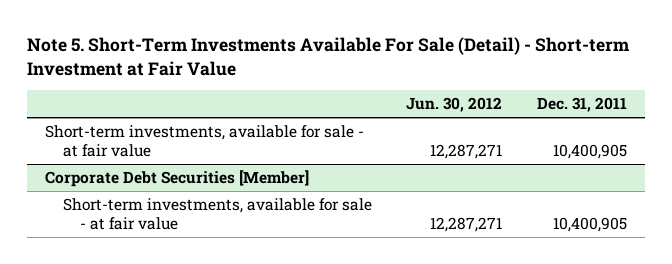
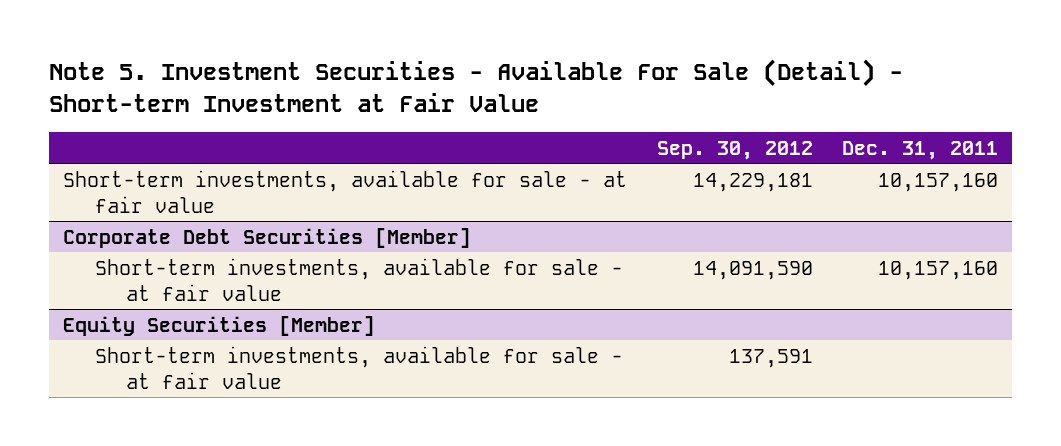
[27,36,630,76] Note 5. Short-Term Investments Available For Sale (Detail) - Short-term Investment at Fair Value -> [48,59,903,112] Note 5. Investment Securities - Available For Sale (Detail) - Short-term Investment at Fair Value
[406,97,503,113] Jun. 30, 2012 -> none
none -> [656,140,813,160] Sep. 30, 2012
[553,144,628,160] 10,400,905 -> [877,172,998,192] 10,157,160
[553,217,628,233] 10,400,905 -> [877,260,998,280] 10,157,160
none -> [63,315,376,336] Equity Securities [Member]
none -> [94,345,623,389] Short-term investments, available for sale - at fair value

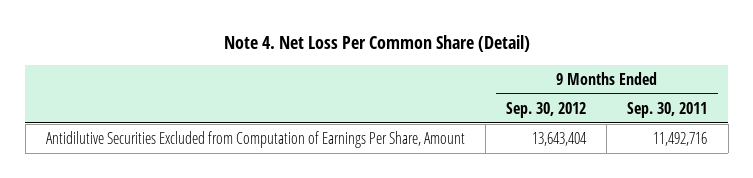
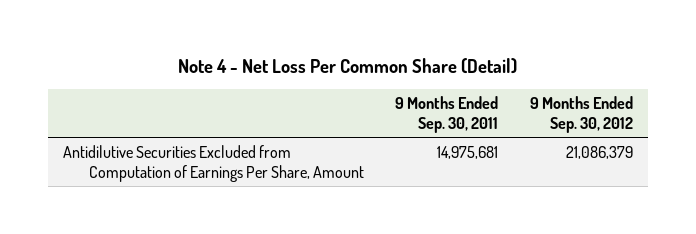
[223,35,530,53] Note 4. Net Loss Per Common Share (Detail) -> [177,57,517,74] Note 4 - Net Loss Per Common Share (Detail)
[532,131,588,146] 13,643,404 -> [565,145,633,159] 21,086,379
[653,131,708,146] 11,492,716 -> [437,145,499,159] 14,975,681

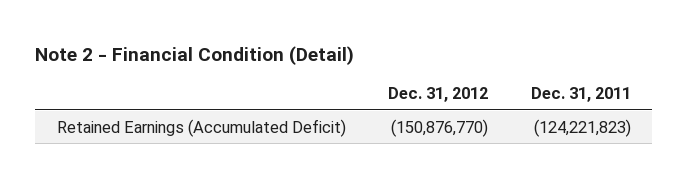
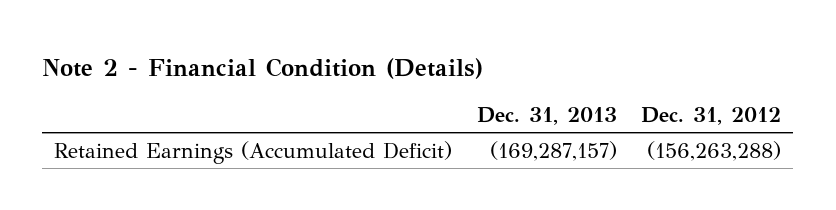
[35,45,355,65] Note 2 - Financial Condition (Detail) -> [42,57,484,79] Note 2 - Financial Condition (Details)
[530,87,631,103] Dec. 31, 2011 -> none
none -> [476,107,617,126] Dec. 31, 2013
[391,118,489,137] (150,876,770) -> [647,141,782,162] (156,263,288)

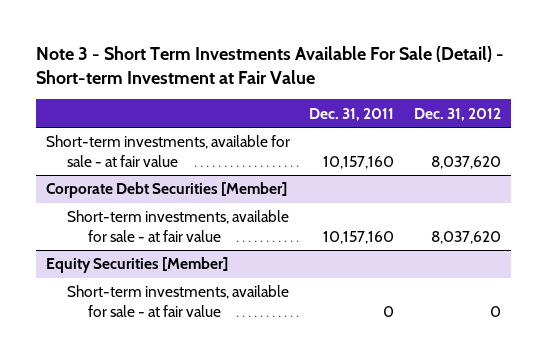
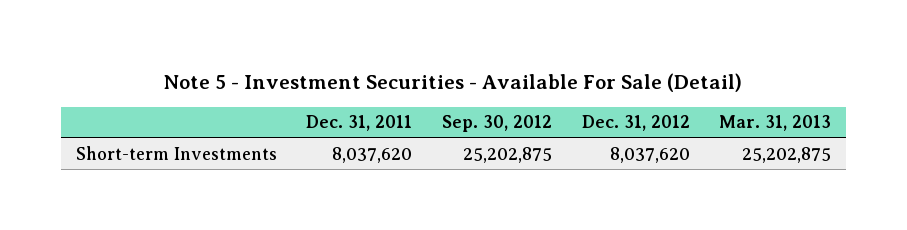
[35,45,504,84] Note 3 - Short Term Investments Available For Sale (Detail) - Short-term Investment at Fair Value -> [163,72,743,92] Note 5 - Investment Securities - Available For Sale (Detail)
none -> [441,115,552,133] Sep. 30, 2012
none -> [719,115,832,132] Mar. 31, 2013
[45,182,287,199] Corporate Debt Securities [Member] -> none
[66,210,289,242] Short-term investments, available for sale - at fair value -> none
[45,257,228,274] Equity Securities [Member] -> none
[66,285,289,317] Short-term investments, available for sale - at fair value -> none
[45,135,290,167] Short-term investments, available for sale - at fair value -> [75,145,277,160] Short-term Investments
[323,155,395,169] 10,157,160 -> [332,146,413,163] 8,037,620

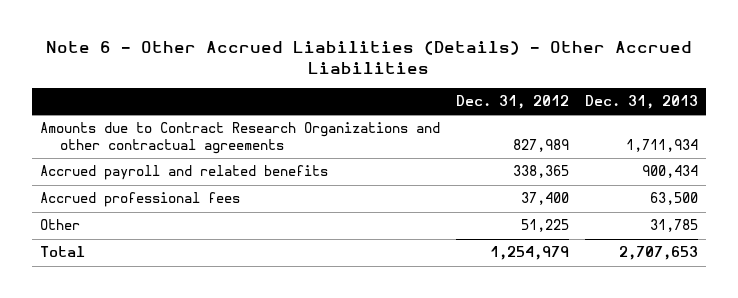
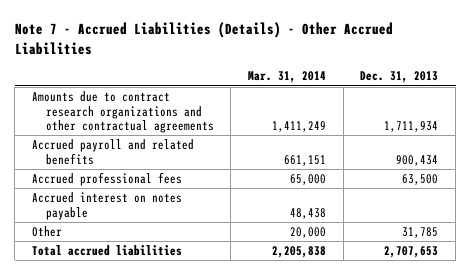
[46,41,693,75] Note 6 - Other Accrued Liabilities (Details) - Other Accrued Liabilities -> [14,22,393,55] Note 7 - Accrued Liabilities (Details) - Other Accrued Liabilities
[456,95,570,110] Dec. 31, 2012 -> none
none -> [248,71,327,84] Mar. 31, 2014
[40,122,441,154] Amounts due to Contract Research Organizations and other contractual agreements -> [31,91,214,133] Amounts due to contract research organizations and other contractual agreements
none -> [31,192,182,220] Accrued interest on notes payable
[40,246,86,258] Total -> [31,245,182,257] Total accrued liabilities

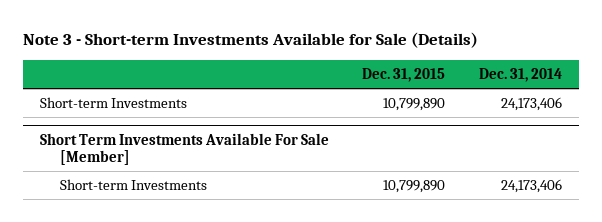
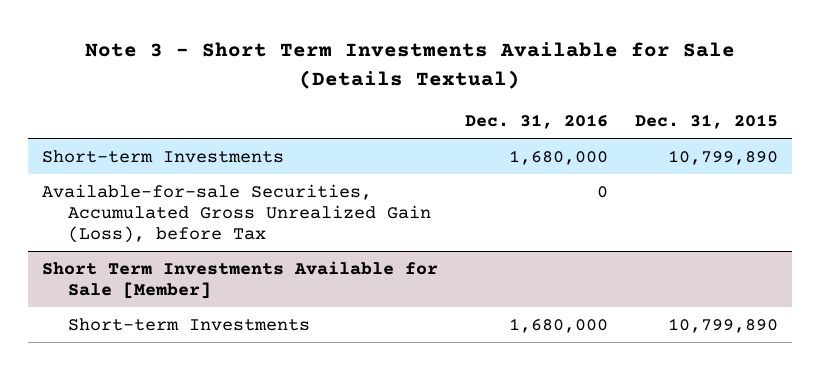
[22,32,478,49] Note 3 - Short-term Investments Available for Sale (Details) -> [84,42,735,89] Note 3 - Short Term Investments Available for Sale (Details Textual)
[479,67,563,82] Dec. 31, 2014 -> none
none -> [464,113,608,129] Dec. 31, 2016
none -> [41,183,431,244] Available-for-sale Securities, Accumulated Gross Unrealized Gain (Loss), before Tax
[39,132,329,166] Short Term Investments Available For Sale [Member] -> [41,260,438,299] Short Term Investments Available for Sale [Member]

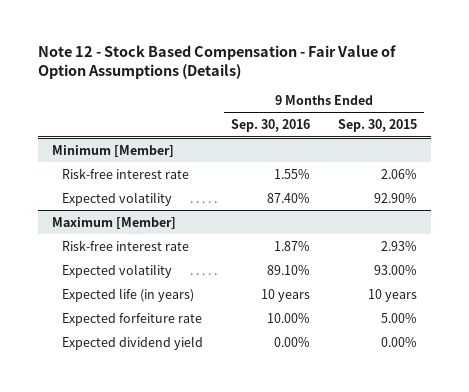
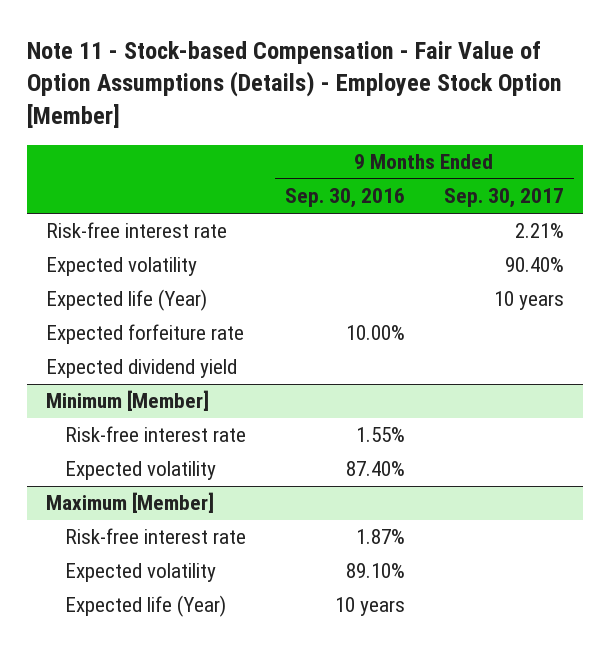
[37,44,396,80] Note 12 - Stock Based Compensation - Fair Value of Option Assumptions (Details) -> [26,40,562,128] Note 11 - Stock-based Compensation - Fair Value of Option Assumptions (Details) - Employee Stock Option [Member]
[338,119,418,133] Sep. 30, 2015 -> none
none -> [443,188,564,209] Sep. 30, 2017
none -> [46,222,228,239] Risk-free interest rate
none -> [46,257,198,277] Expected volatility
none -> [46,289,208,312] Expected life (Year)
none -> [46,324,245,345] Expected forfeiture rate
none -> [46,359,238,379] Expected dividend yield
[61,312,202,326] Expected forfeiture rate -> none
[61,335,203,350] Expected dividend yield -> none
[61,287,194,302] Expected life (in years) -> [64,595,226,618] Expected life (Year)

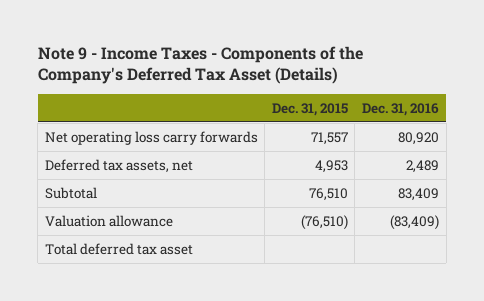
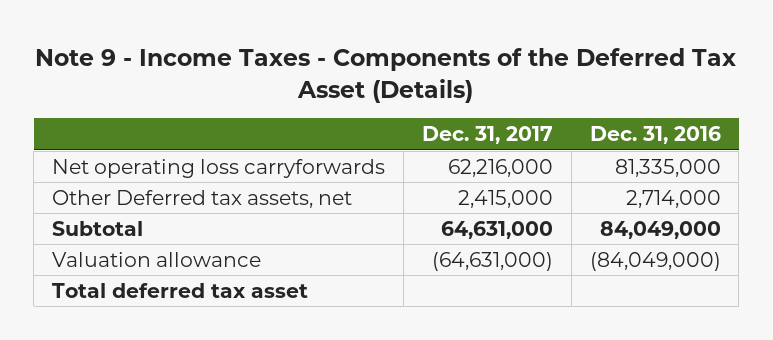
[37,45,363,85] Note 9 - Income Taxes - Components of the Company's Deferred Tax Asset (Details) -> [35,47,737,103] Note 9 - Income Taxes - Components of the Deferred Tax Asset (Details)
[271,102,348,116] Dec. 31, 2015 -> none
none -> [421,126,553,145] Dec. 31, 2017
[44,130,258,145] Net operating loss carry forwards -> [52,158,386,178] Net operating loss carryforwards
[397,131,439,145] 80,920 -> [614,158,721,177] 81,335,000
[44,158,193,173] Deferred tax assets, net -> [52,189,353,208] Other Deferred tax assets, net
[405,159,439,173] 2,489 -> [625,189,721,208] 2,714,000
[397,187,439,201] 83,409 -> [599,220,721,239] 84,049,000
[389,214,439,230] (83,409) -> [589,251,721,271] (84,049,000)

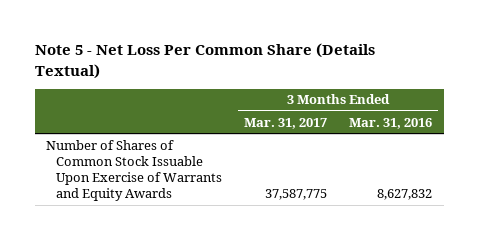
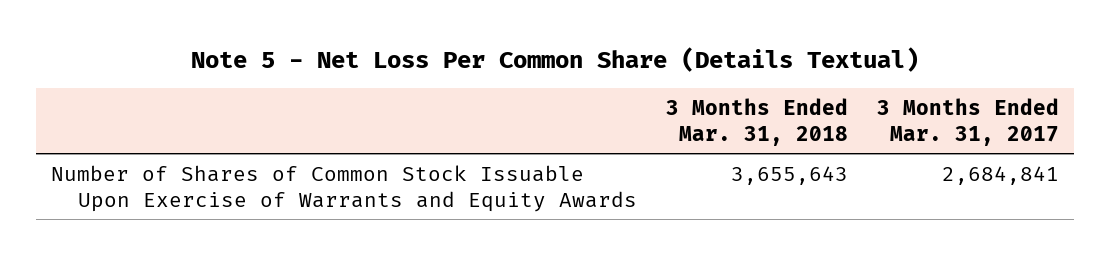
[349,117,433,129] Mar. 31, 2016 -> none
none -> [666,97,849,146] 3 Months Ended Mar. 31, 2018
[265,189,328,201] 37,587,775 -> [942,165,1060,185] 2,684,841

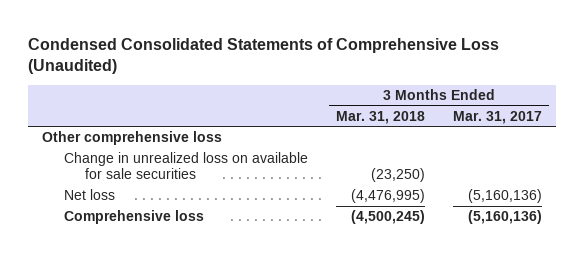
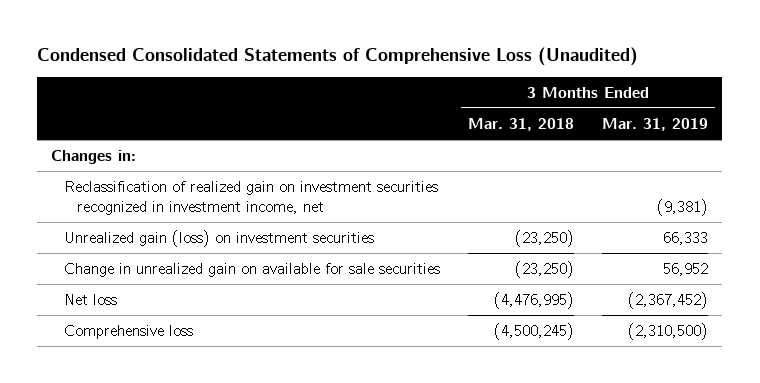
[452,110,542,124] Mar. 31, 2017 -> none
none -> [602,117,709,131] Mar. 31, 2019
[42,131,223,146] Other comprehensive loss -> none
none -> [51,149,137,164] Changes in:
none -> [64,180,439,216] Reclassification of realized gain on investment securities recognized in investment income, net
[63,152,308,180] Change in unrealized loss on available for sale securities -> [64,229,375,247] Unrealized gain (loss) on investment securities
none -> [64,262,441,277] Change in unrealized gain on available for sale securities

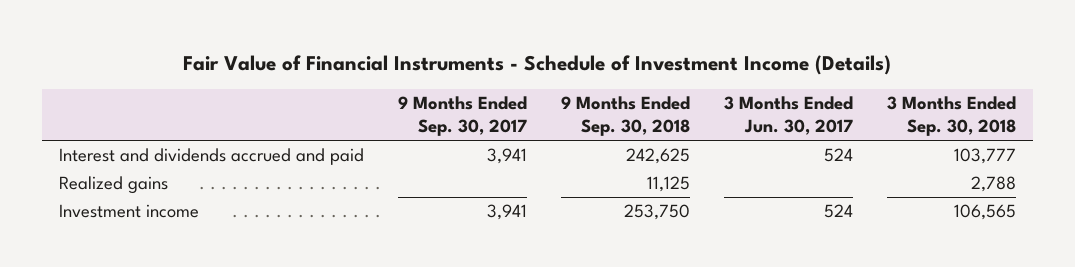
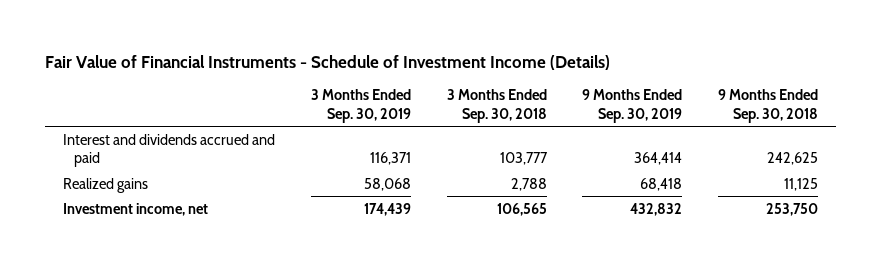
[397,96,527,137] 9 Months Ended Sep. 30, 2017 -> none
[723,96,853,136] 3 Months Ended Jun. 30, 2017 -> none
none -> [310,89,411,123] 3 Months Ended Sep. 30, 2019
none -> [582,89,683,123] 9 Months Ended Sep. 30, 2019
[58,204,199,219] Investment income -> [62,202,208,216] Investment income, net

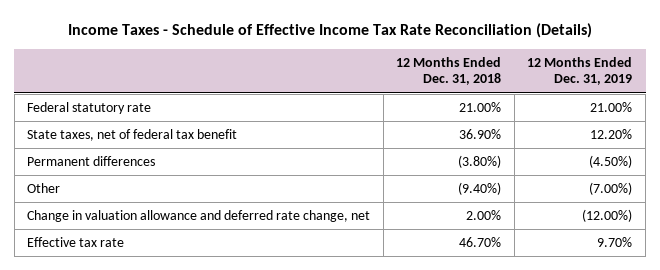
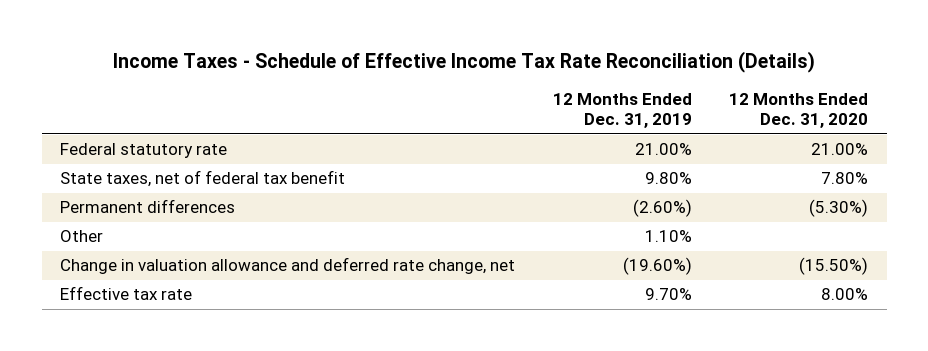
[396,56,502,86] 12 Months Ended Dec. 31, 2018 -> none
none -> [729,92,869,129] 12 Months Ended Dec. 31, 2020
[590,128,633,139] 12.20% -> [644,172,692,185] 9.80%
[589,154,633,168] (4.50%) -> [632,199,692,218] (2.60%)
[589,181,633,195] (7.00%) -> [644,230,692,243] 1.10%
[582,208,633,222] (12.00%) -> [622,257,692,276] (19.60%)

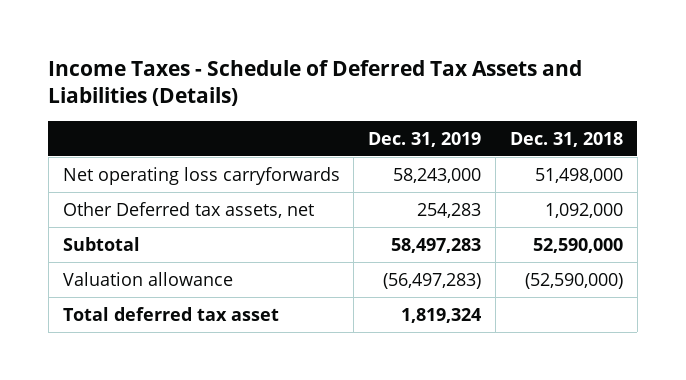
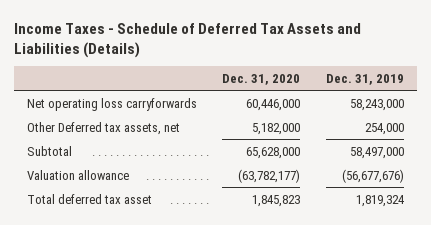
[509,131,623,147] Dec. 31, 2018 -> none
none -> [222,73,301,85] Dec. 31, 2020
[417,202,482,218] 254,283 -> [365,122,405,135] 254,000
[391,237,482,253] 58,497,283 -> [350,146,405,159] 58,497,000
[383,272,482,289] (56,497,283) -> [342,168,405,183] (56,677,676)

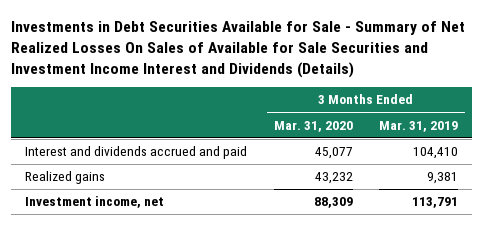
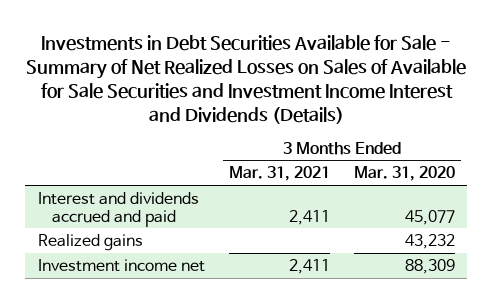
[11,21,466,78] Investments in Debt Securities Available for Sale - Summary of Net Realized Losses On Sales of Available for Sale Securities and Investment Income Interest and Dividends (Details) -> [26,35,467,124] Investments in Debt Securities Available for Sale - Summary of Net Realized Losses on Sales of Available for Sale Securities and Investment Income Interest and Dividends (Details)
[379,120,459,132] Mar. 31, 2019 -> none
none -> [228,166,330,182] Mar. 31, 2021
[24,196,164,209] Investment income, net -> [37,258,205,272] Investment income net

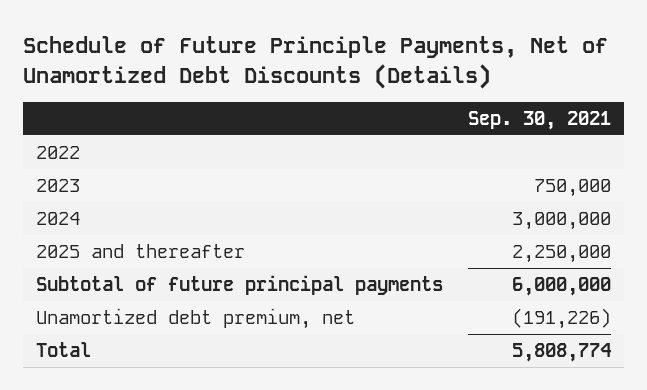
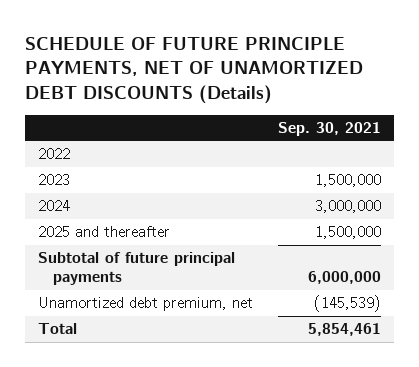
[23,35,609,89] Schedule of Future Principle Payments, Net of Unamortized Debt Discounts (Details) -> [25,36,364,104] SCHEDULE OF FUTURE PRINCIPLE PAYMENTS, NET OF UNAMORTIZED DEBT DISCOUNTS (Details)
[534,179,612,198] 750,000 -> [315,174,382,188] 1,500,000
[512,245,612,264] 2,250,000 -> [315,226,382,240] 1,500,000
[512,308,612,330] (191,226) -> [314,295,382,313] (145,539)
[512,343,612,363] 5,808,774 -> [308,323,382,337] 5,854,461

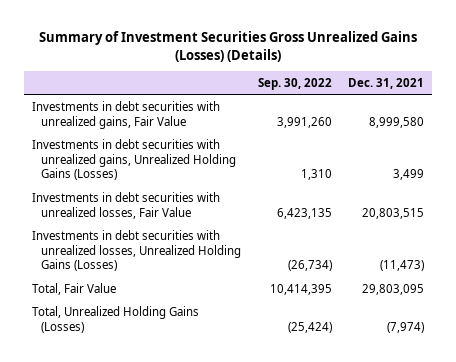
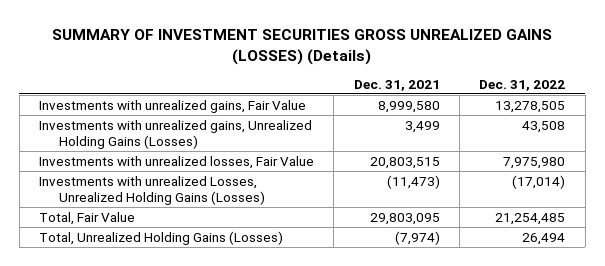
[39,30,418,62] Summary of Investment Securities Gross Unrealized Gains (Losses) (Details) -> [52,29,553,65] SUMMARY OF INVESTMENT SECURITIES GROSS UNREALIZED GAINS (LOSSES) (Details)
[257,77,332,90] Sep. 30, 2022 -> none
none -> [479,79,566,91] Dec. 31, 2022
[32,100,221,129] Investments in debt securities with unrealized gains, Fair Value -> [39,99,307,113] Investments with unrealized gains, Fair Value
[32,138,237,181] Investments in debt securities with unrealized gains, Unrealized Holding Gains (Losses) -> [39,119,313,149] Investments with unrealized gains, Unrealized Holding Gains (Losses)
[32,191,221,219] Investments in debt securities with unrealized losses, Fair Value -> [39,155,315,169] Investments with unrealized losses, Fair Value
[32,229,242,272] Investments in debt securities with unrealized losses, Unrealized Holding Gains (Losses) -> [39,175,265,205] Investments with unrealized Losses, Unrealized Holding Gains (Losses)

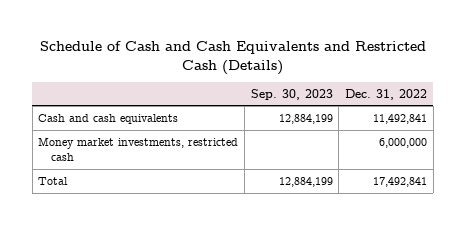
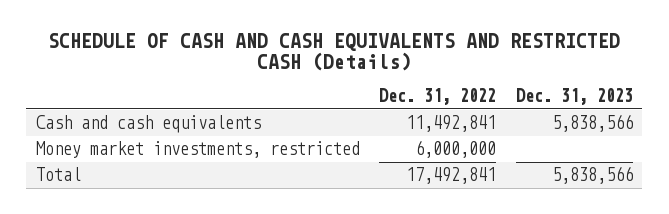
[39,40,426,75] Schedule of Cash and Cash Equivalents and Restricted Cash (Details) -> [48,32,621,72] SCHEDULE OF CASH AND CASH EQUIVALENTS AND RESTRICTED CASH (Details)
[250,88,333,100] Sep. 30, 2023 -> none
none -> [515,88,633,106] Dec. 31, 2023
[38,136,239,162] Money market investments, restricted cash -> [35,141,360,159] Money market investments, restricted

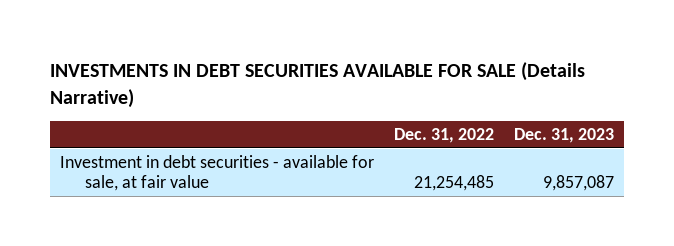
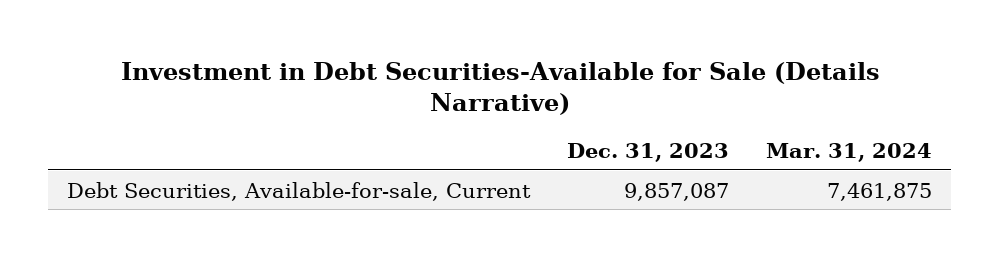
[50,62,586,108] INVESTMENTS IN DEBT SECURITIES AVAILABLE FOR SALE (Details Narrative) -> [120,61,880,116] Investment in Debt Securities-Available for Sale (Details Narrative)
[394,128,495,144] Dec. 31, 2022 -> none
none -> [766,143,933,163] Mar. 31, 2024
[60,154,375,191] Investment in debt securities - available for sale, at fair value -> [66,181,531,201] Debt Securities, Available-for-sale, Current

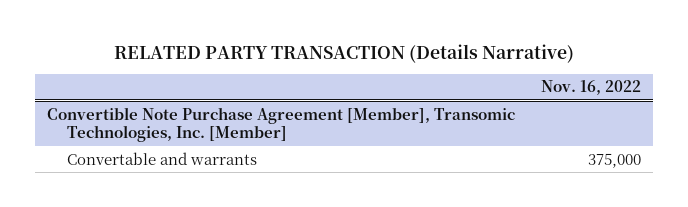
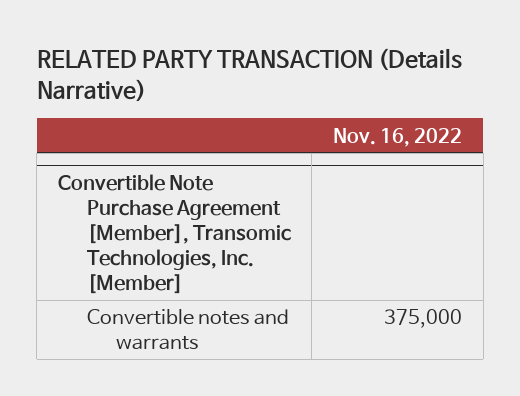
[67,151,258,165] Convertable and warrants -> [86,309,289,351] Convertible notes and warrants

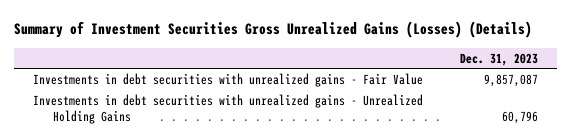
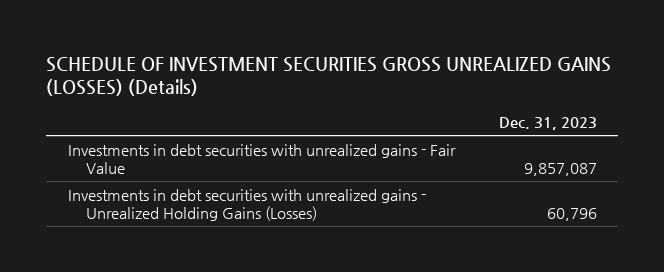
[13,21,532,39] Summary of Investment Securities Gross Unrealized Gains (Losses) (Details) -> [46,56,612,97] SCHEDULE OF INVESTMENT SECURITIES GROSS UNREALIZED GAINS (LOSSES) (Details)
[32,93,423,124] Investments in debt securities with unrealized gains - Unrealized Holding Gains -> [67,188,426,222] Investments in debt securities with unrealized gains - Unrealized Holding Gains (Losses)

